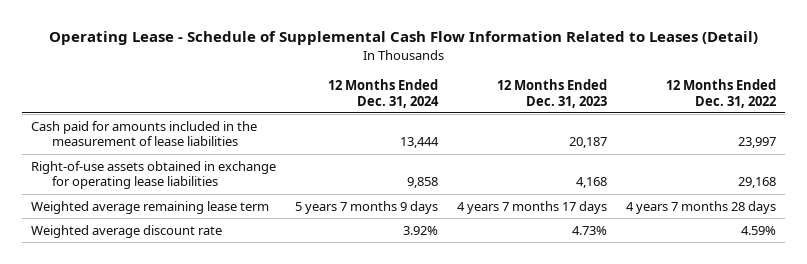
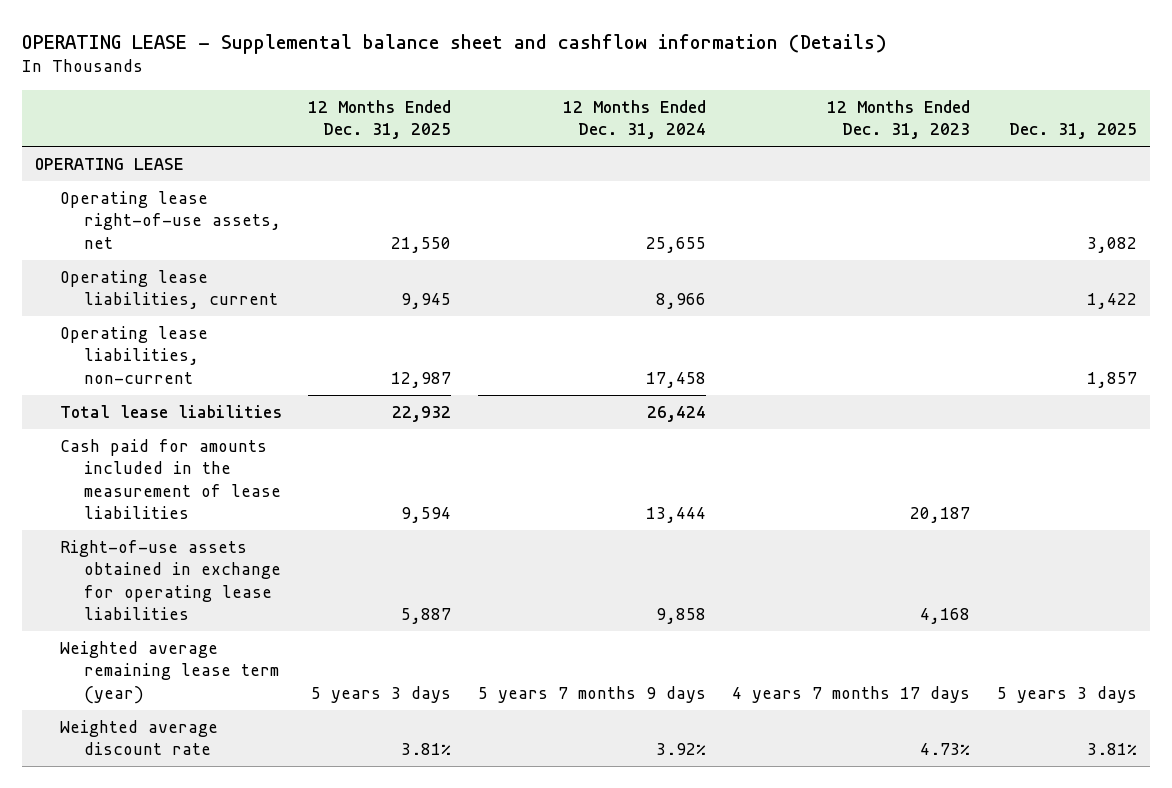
[48,31,758,46] Operating Lease - Schedule of Supplemental Cash Flow Information Related to Leases (Detail) -> [21,33,887,54] OPERATING LEASE - Supplemental balance sheet and cashflow information (Details)
[666,79,777,108] 12 Months Ended Dec. 31, 2022 -> none
none -> [308,100,452,140] 12 Months Ended Dec. 31, 2025
none -> [1008,123,1137,140] Dec. 31, 2025
none -> [34,158,184,171] OPERATING LEASE
none -> [59,191,282,249] Operating lease right-of-use assets, net
none -> [59,270,279,310] Operating lease liabilities, current
none -> [59,326,208,384] Operating lease liabilities, non-current
none -> [59,405,282,419] Total lease liabilities
[31,200,270,214] Weighted average remaining lease term -> [59,641,280,704] Weighted average remaining lease term (year)

